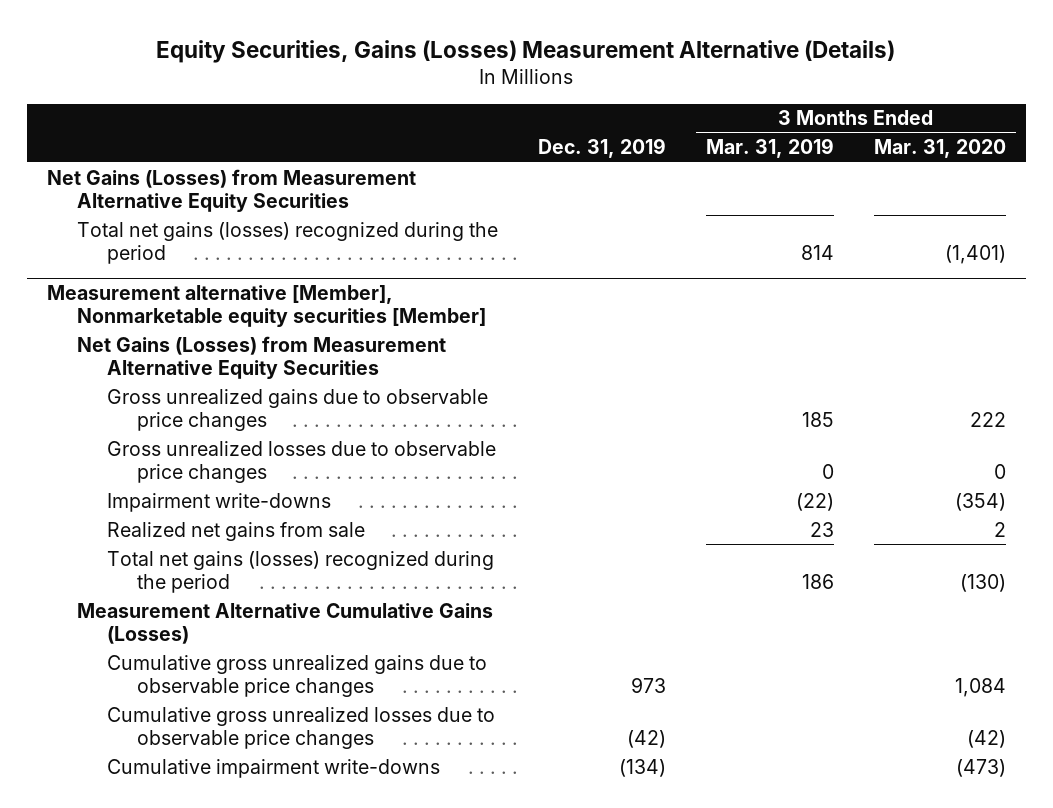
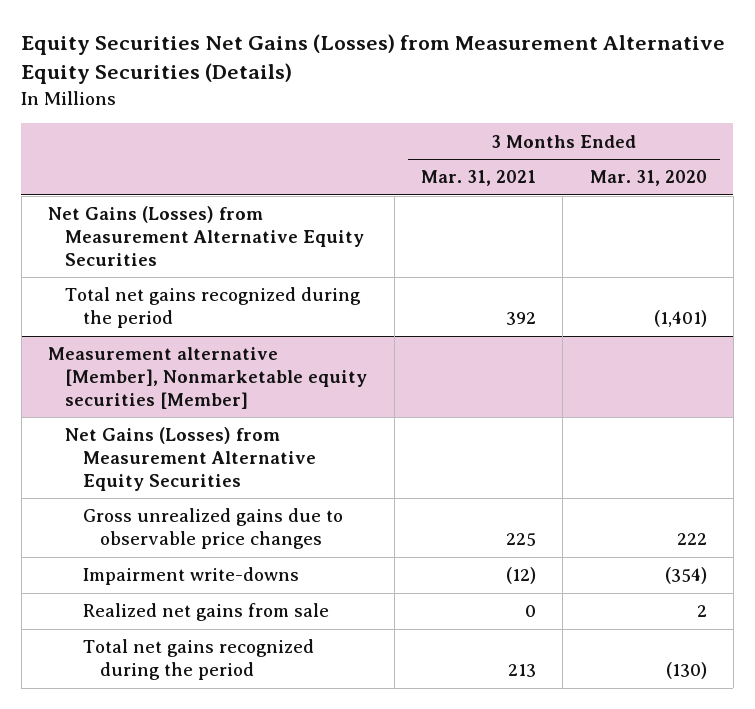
[156,39,896,63] Equity Securities, Gains (Losses) Measurement Alternative (Details) -> [21,34,726,85] Equity Securities Net Gains (Losses) from Measurement Alternative Equity Securities (Details)
[537,138,666,159] Dec. 31, 2019 -> none
[705,138,834,159] Mar. 31, 2019 -> none
none -> [421,170,537,187] Mar. 31, 2021
[76,221,498,264] Total net gains (losses) recognized during the period -> [65,287,362,329] Total net gains recognized during the period
[106,440,496,483] Gross unrealized losses due to observable price changes -> none
[76,602,493,644] Measurement Alternative Cumulative Gains (Losses) -> none
[106,654,487,697] Cumulative gross unrealized gains due to observable price changes -> none
[106,706,495,749] Cumulative gross unrealized losses due to observable price changes -> none
[106,758,440,778] Cumulative impairment write-downs -> none
[106,550,494,593] Total net gains (losses) recognized during the period -> [82,639,314,681] Total net gains recognized during the period

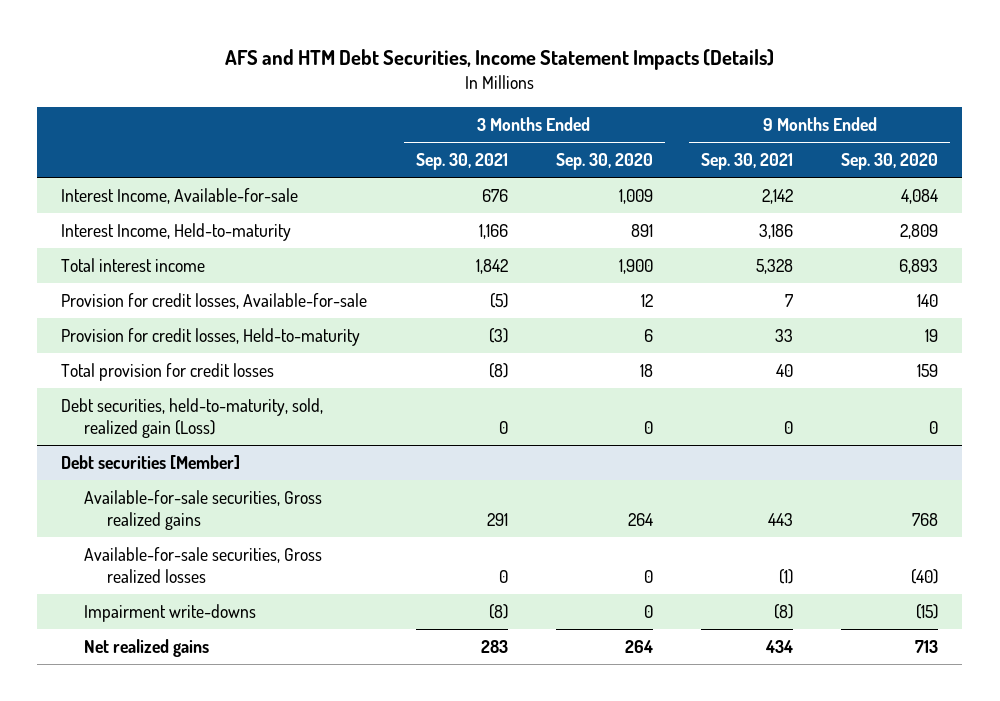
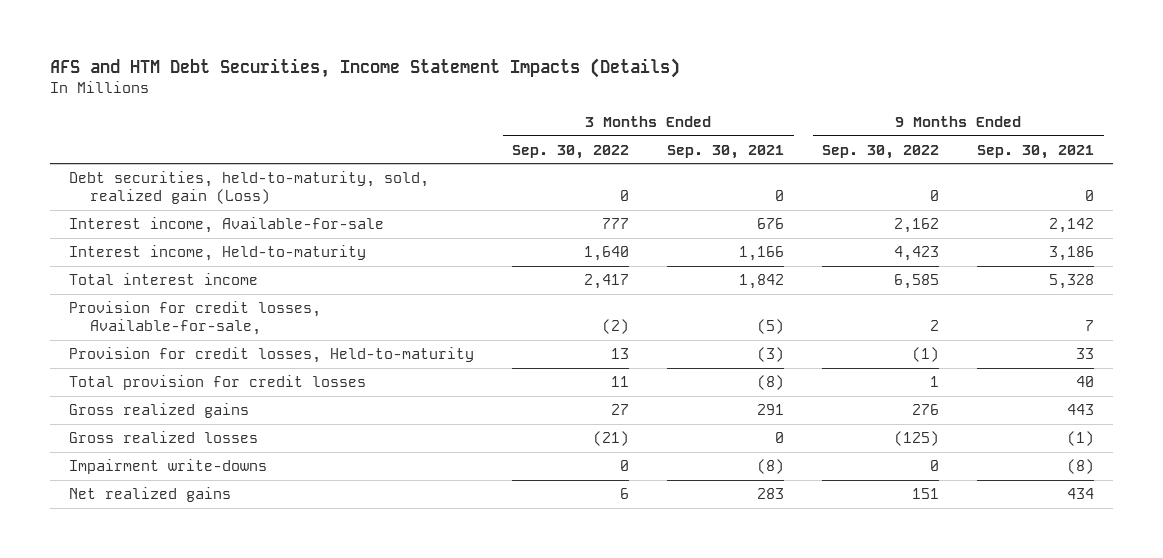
[555,153,653,171] Sep. 30, 2020 -> none
[841,153,939,171] Sep. 30, 2020 -> none
none -> [512,144,630,159] Sep. 30, 2022
none -> [822,144,940,159] Sep. 30, 2022
[61,398,324,438] Debt securities, held-to-maturity, sold, realized gain (Loss) -> [69,171,430,205] Debt securities, held-to-maturity, sold, realized gain (Loss)
[61,188,299,205] Interest Income, Available-for-sale -> [69,217,385,234] Interest income, Available-for-sale
[61,223,292,242] Interest Income, Held-to-maturity -> [69,245,367,262] Interest income, Held-to-maturity
[61,293,368,310] Provision for credit losses, Available-for-sale -> [69,301,322,336] Provision for credit losses, Available-for-sale,
[61,455,241,470] Debt securities [Member] -> none
[84,490,323,530] Available-for-sale securities, Gross realized gains -> [69,403,250,419] Gross realized gains
[84,547,323,583] Available-for-sale securities, Gross realized losses -> [69,431,259,444] Gross realized losses

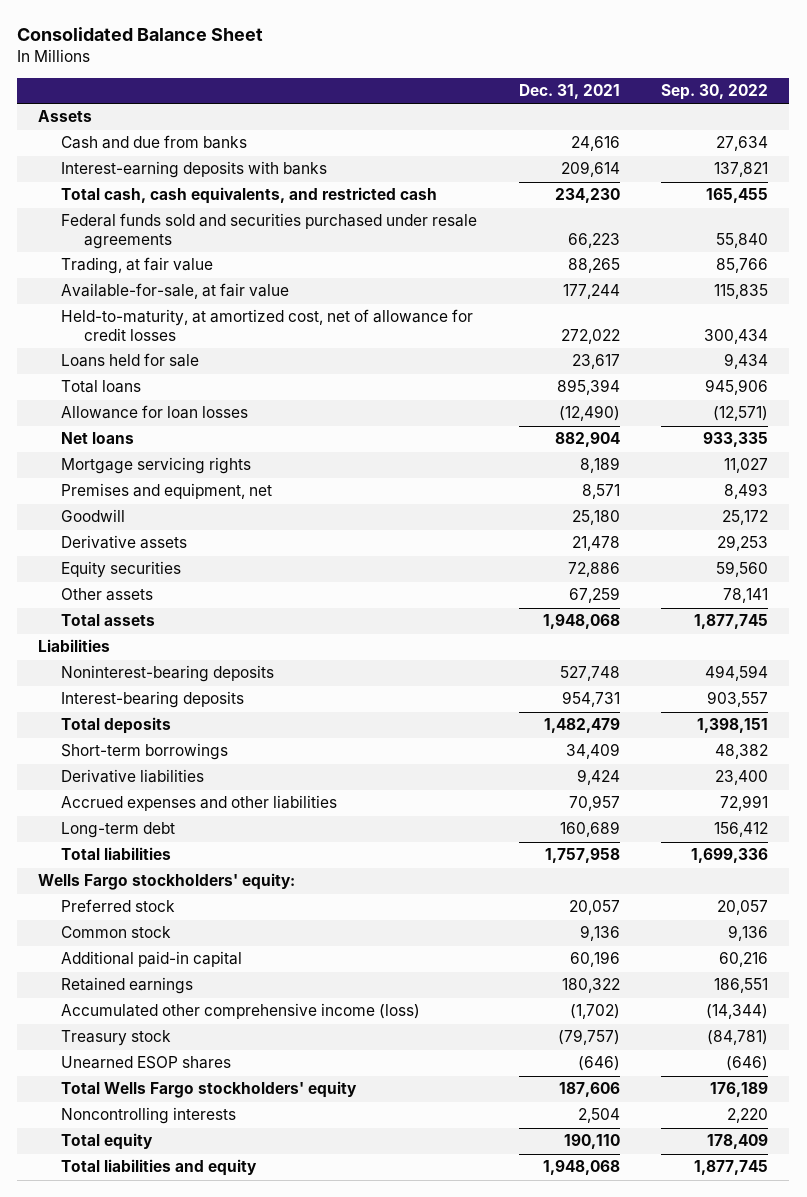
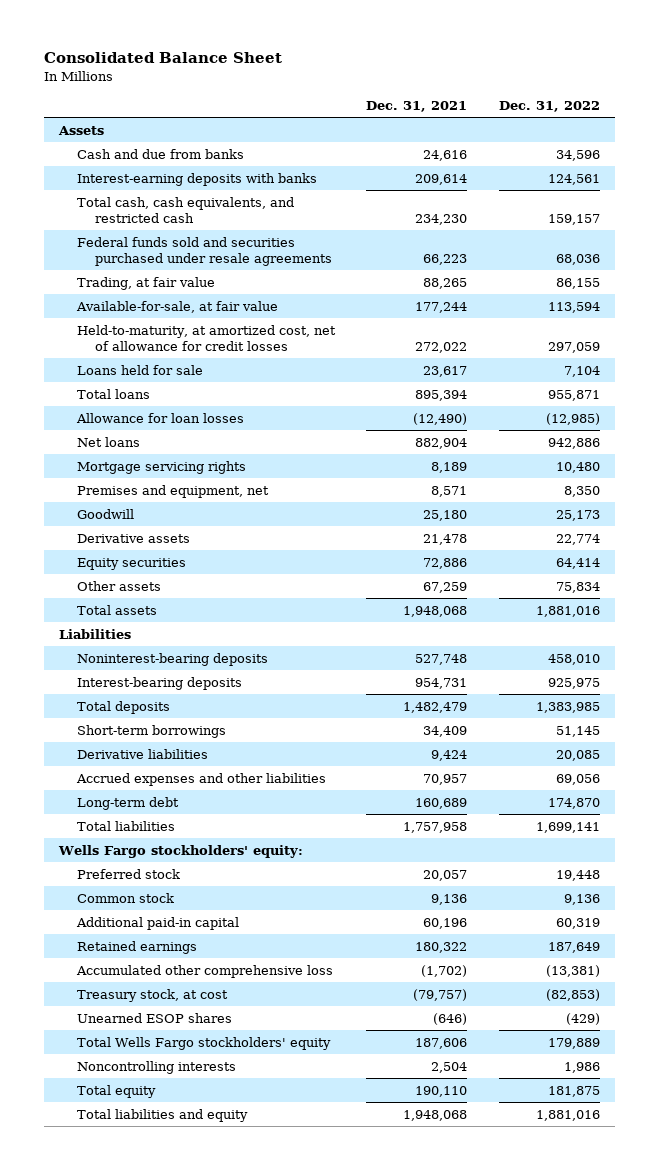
[661,84,769,101] Sep. 30, 2022 -> none
none -> [498,100,600,112] Dec. 31, 2022
[60,1003,420,1020] Accumulated other comprehensive income (loss) -> [76,964,334,978] Accumulated other comprehensive loss
[60,1030,171,1047] Treasury stock -> [77,988,229,1002] Treasury stock, at cost

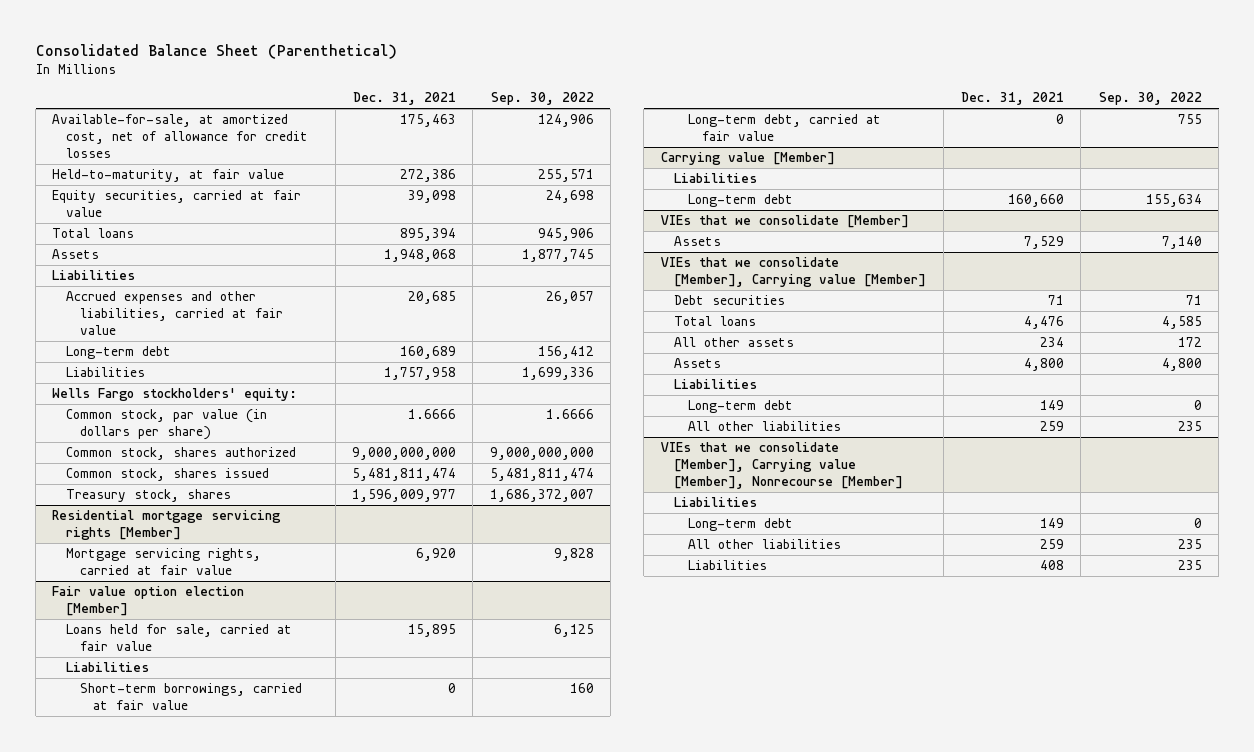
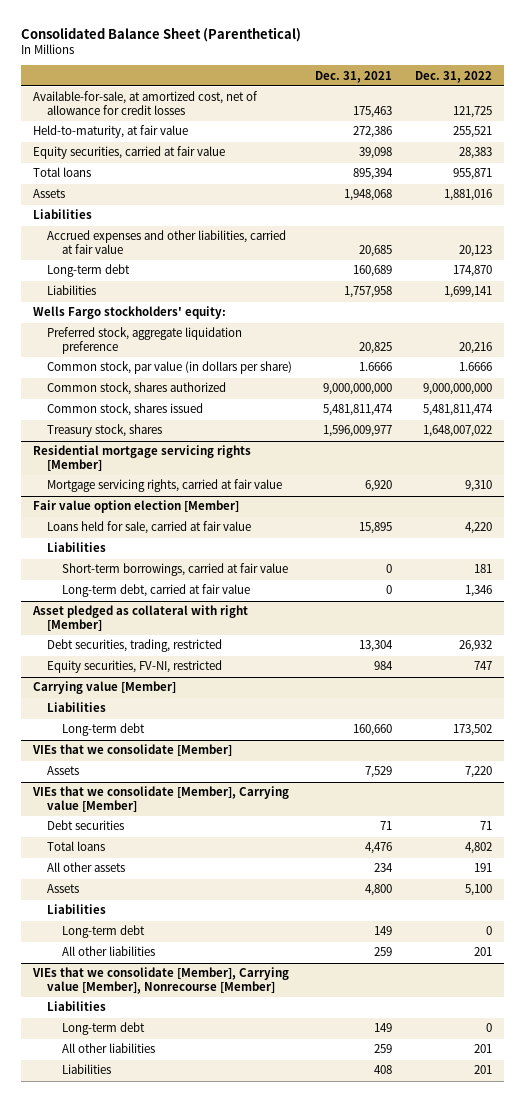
[490,92,594,106] Sep. 30, 2022 -> none
none -> [415,70,493,83] Dec. 31, 2022
none -> [47,327,243,355] Preferred stock, aggregate liquidation preference
none -> [31,605,248,632] Asset pledged as collateral with right [Member]
none -> [47,639,223,653] Debt securities, trading, restricted
none -> [47,660,223,674] Equity securities, FV-NI, restricted

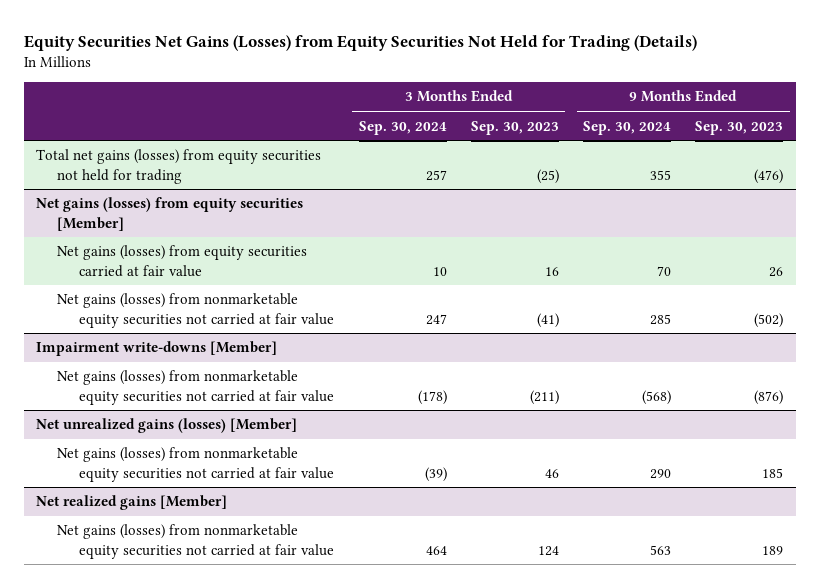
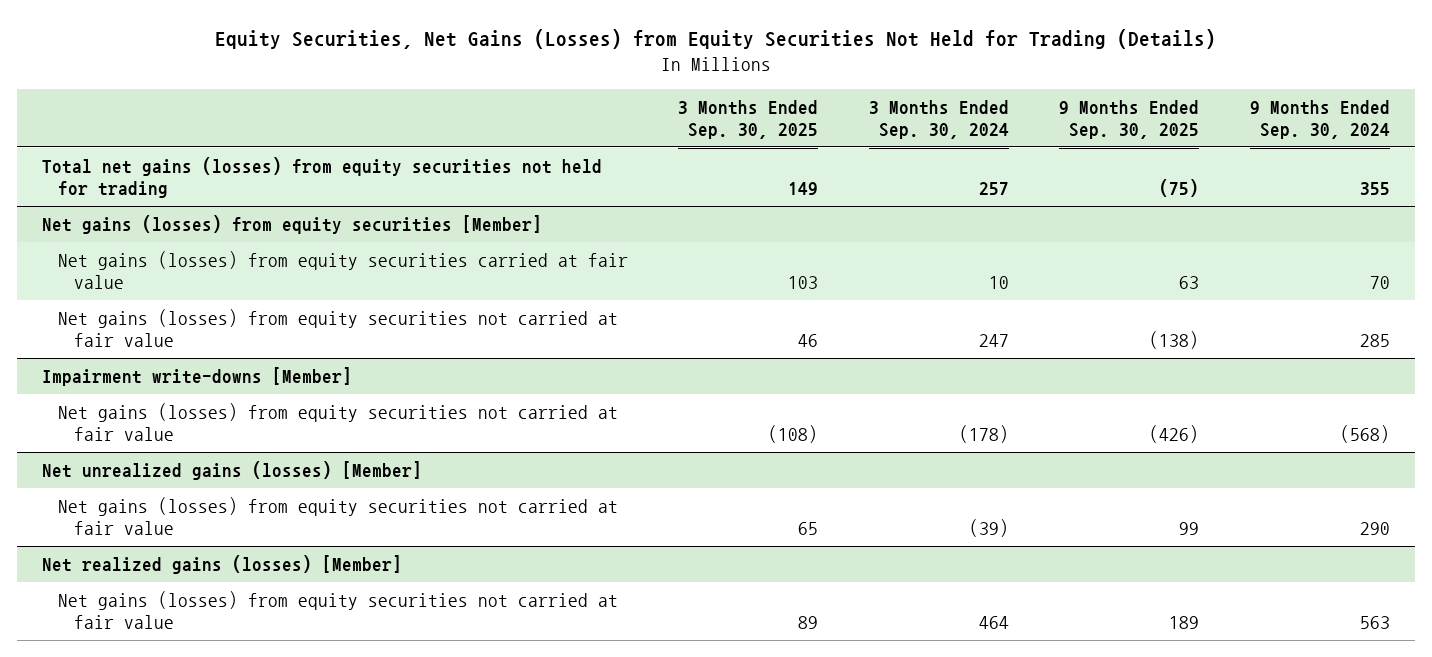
[23,34,697,51] Equity Securities Net Gains (Losses) from Equity Securities Not Held for Trading (Details) -> [214,29,1216,50] Equity Securities, Net Gains (Losses) from Equity Securities Not Held for Trading (Details)
[470,120,559,135] Sep. 30, 2023 -> none
[695,120,784,135] Sep. 30, 2023 -> none
none -> [678,99,819,139] 3 Months Ended Sep. 30, 2025
none -> [1059,99,1200,139] 9 Months Ended Sep. 30, 2025
[57,293,335,328] Net gains (losses) from nonmarketable equity securities not carried at fair value -> [57,309,618,347] Net gains (losses) from equity securities not carried at fair value
[57,370,335,405] Net gains (losses) from nonmarketable equity securities not carried at fair value -> [57,403,618,441] Net gains (losses) from equity securities not carried at fair value
[57,447,335,482] Net gains (losses) from nonmarketable equity securities not carried at fair value -> [57,497,618,535] Net gains (losses) from equity securities not carried at fair value
[35,495,227,511] Net realized gains [Member] -> [41,555,402,575] Net realized gains (losses) [Member]
[57,524,335,559] Net gains (losses) from nonmarketable equity securities not carried at fair value -> [57,591,618,629] Net gains (losses) from equity securities not carried at fair value

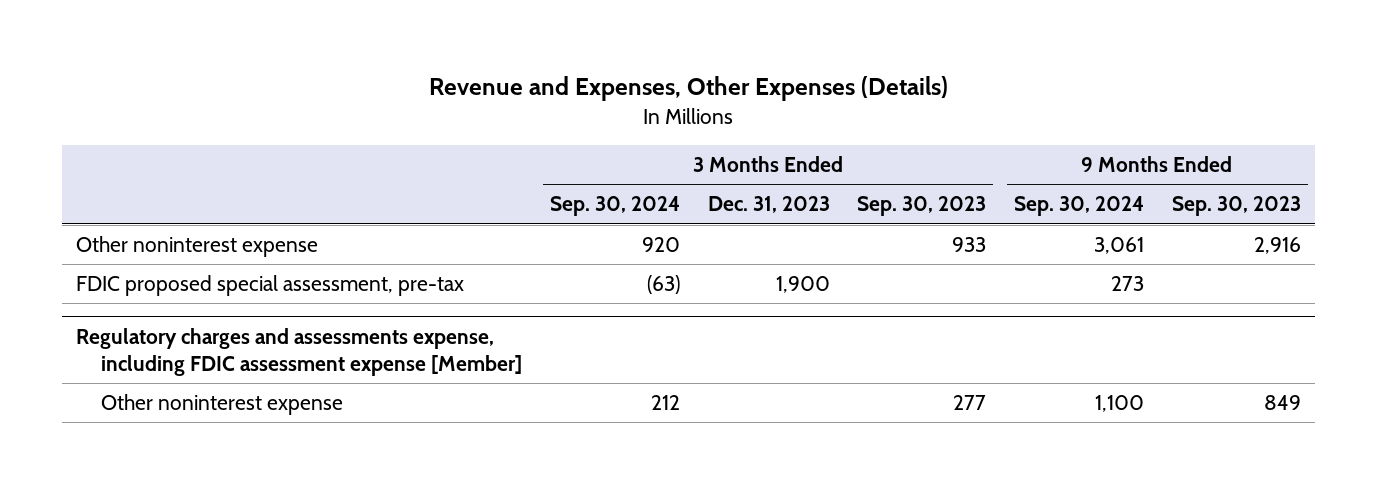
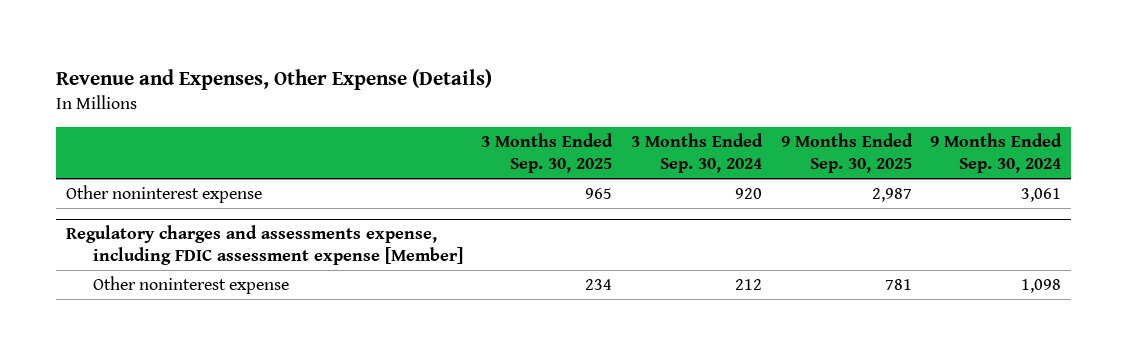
[429,75,949,101] Revenue and Expenses, Other Expenses (Details) -> [56,68,493,90] Revenue and Expenses, Other Expense (Details)
[707,196,830,214] Dec. 31, 2023 -> none
[857,196,987,217] Sep. 30, 2023 -> none
[1171,196,1301,217] Sep. 30, 2023 -> none
none -> [481,133,614,174] 3 Months Ended Sep. 30, 2025
none -> [780,133,913,174] 9 Months Ended Sep. 30, 2025
[75,275,464,297] FDIC proposed special assessment, pre-tax -> none
[1095,395,1145,413] 1,100 -> [1021,279,1062,294] 1,098

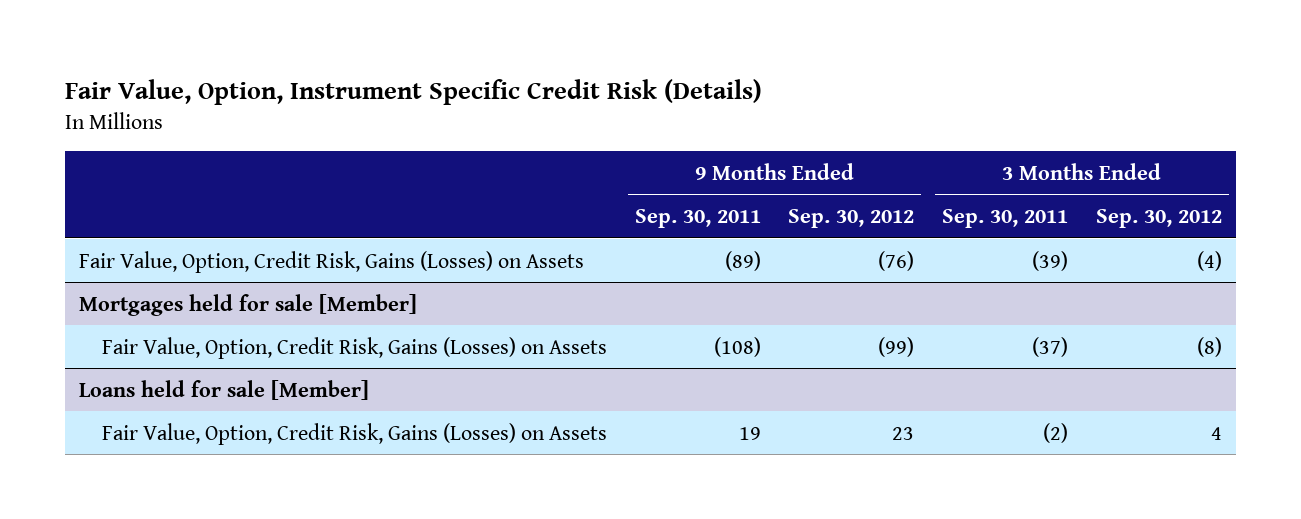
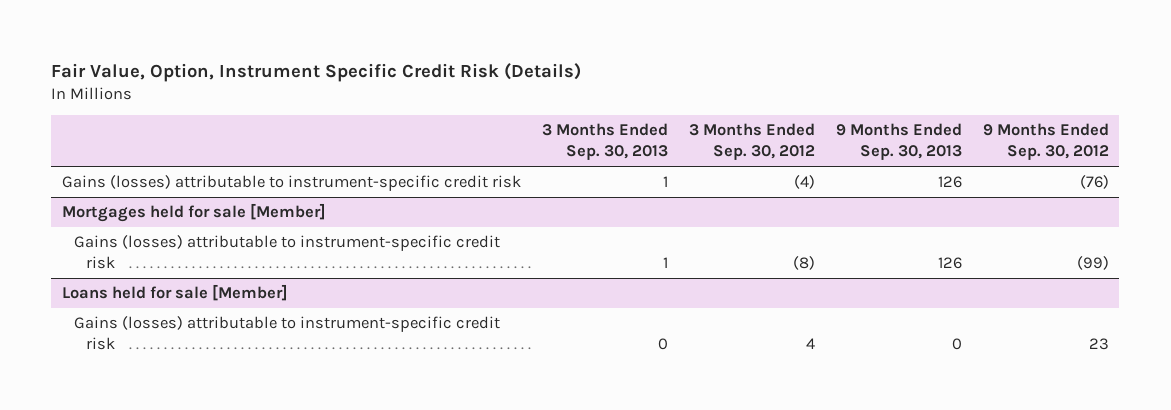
[634,209,761,229] Sep. 30, 2011 -> none
[942,209,1069,229] Sep. 30, 2011 -> none
none -> [541,123,668,161] 3 Months Ended Sep. 30, 2013
none -> [835,123,962,161] 9 Months Ended Sep. 30, 2013
[78,250,584,273] Fair Value, Option, Credit Risk, Gains (Losses) on Assets -> [61,175,521,192] Gains (losses) attributable to instrument-specific credit risk
[101,336,607,359] Fair Value, Option, Credit Risk, Gains (Losses) on Assets -> [73,235,500,270] Gains (losses) attributable to instrument-specific credit risk
[101,422,607,445] Fair Value, Option, Credit Risk, Gains (Losses) on Assets -> [73,316,500,351] Gains (losses) attributable to instrument-specific credit risk

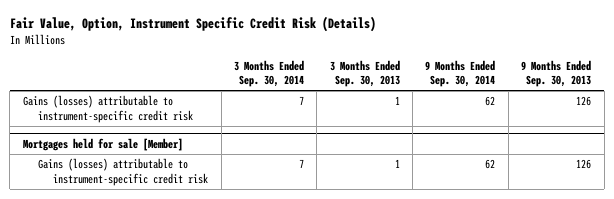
[688,123,815,161] 3 Months Ended Sep. 30, 2012 -> none
[982,123,1109,161] 9 Months Ended Sep. 30, 2012 -> none
none -> [233,59,304,88] 3 Months Ended Sep. 30, 2014
none -> [425,59,496,88] 9 Months Ended Sep. 30, 2014
[61,284,288,302] Loans held for sale [Member] -> none
[73,316,500,351] Gains (losses) attributable to instrument-specific credit risk -> none

